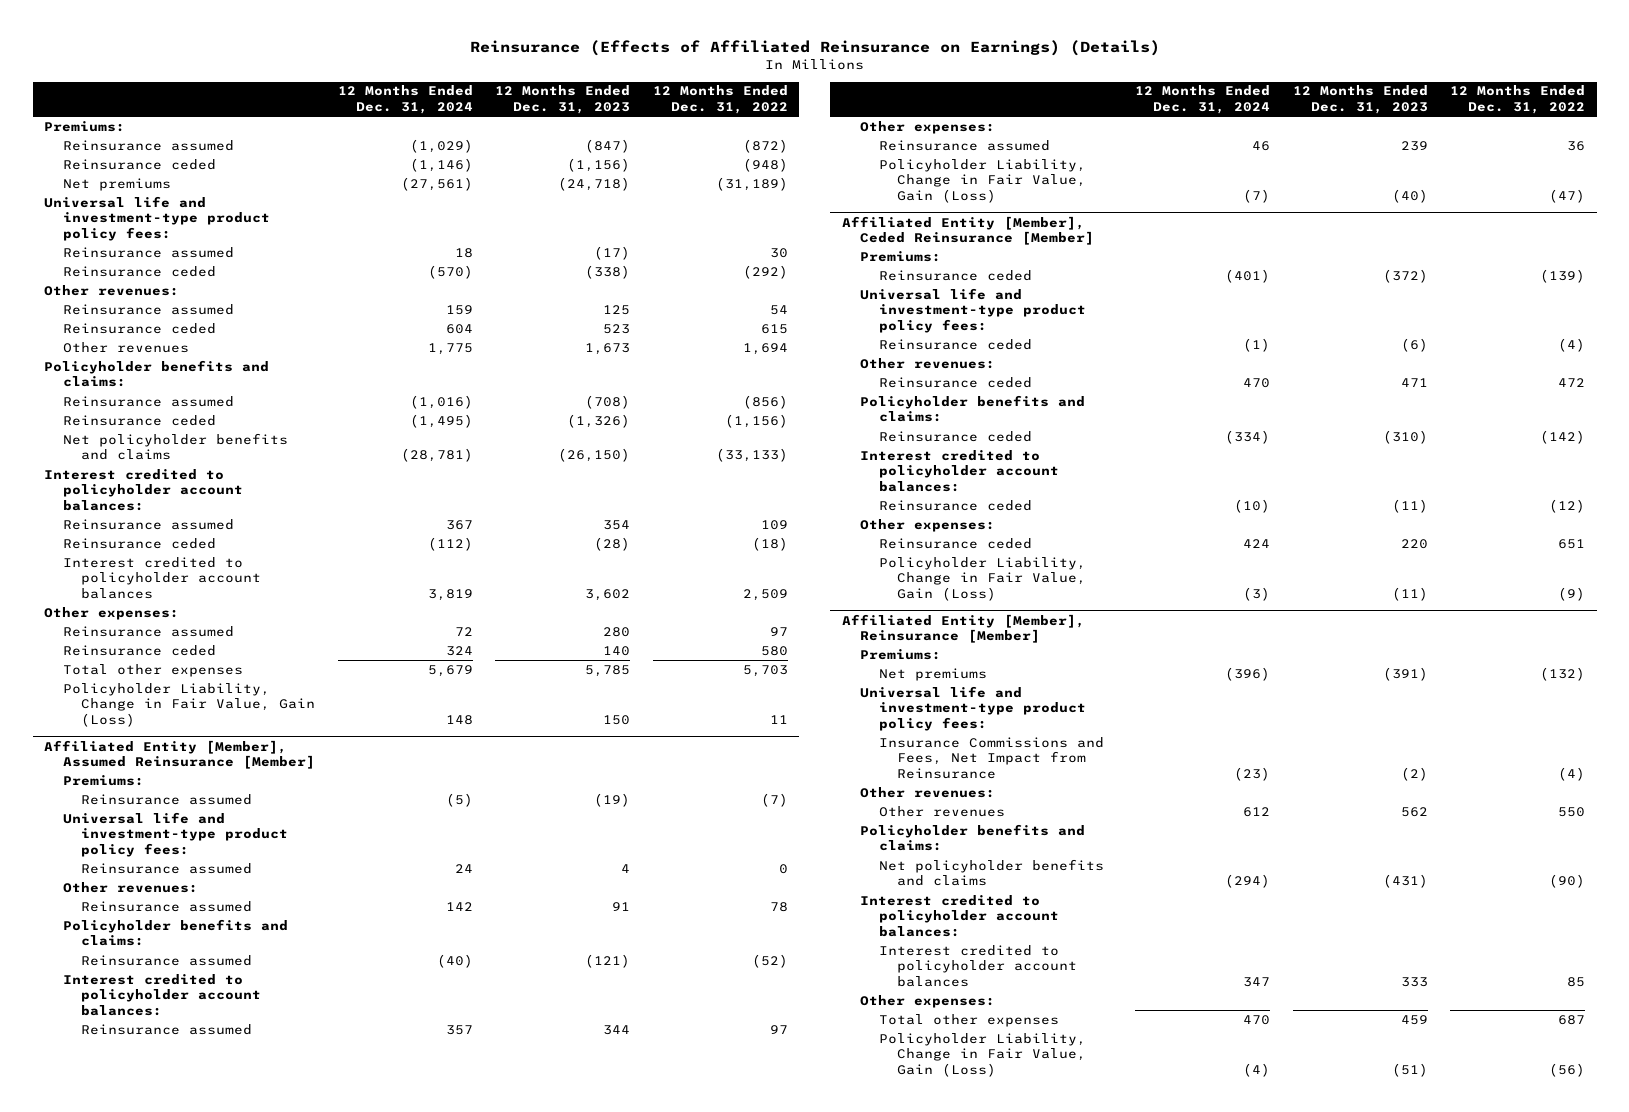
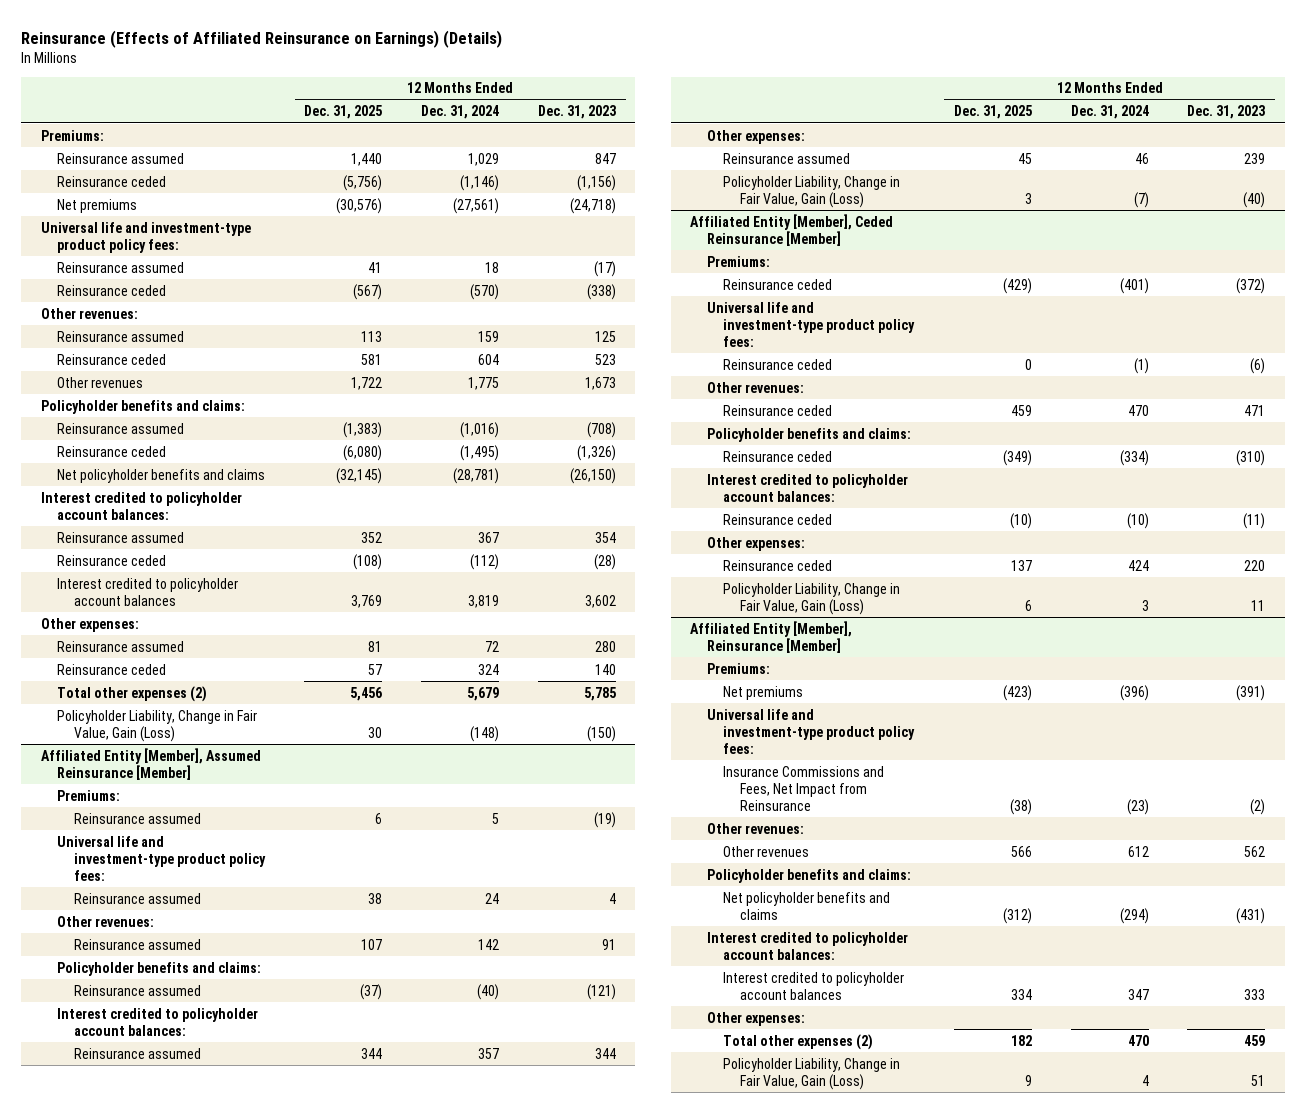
[652,85,788,114] 12 Months Ended Dec. 31, 2022 -> none
none -> [304,105,383,120] Dec. 31, 2025
[409,138,473,153] (1,029) -> [468,152,500,166] 1,029
[585,138,631,153] (847) -> [594,152,616,164] 847
[62,663,243,677] Total other expenses -> [57,685,208,702] Total other expenses (2)
[445,714,473,725] 148 -> [470,725,500,742] (148)
[603,714,631,725] 150 -> [586,725,616,742] (150)
[445,792,473,807] (5) -> [492,812,500,824] 5
[1243,586,1271,601] (3) -> [1141,599,1149,611] 3
[1391,586,1428,601] (11) -> [1251,599,1266,611] 11
[878,1013,1059,1027] Total other expenses -> [723,1033,874,1050] Total other expenses (2)
[1243,1062,1271,1077] (4) -> [1141,1074,1149,1086] 4
[1391,1062,1428,1077] (51) -> [1251,1074,1266,1086] 51

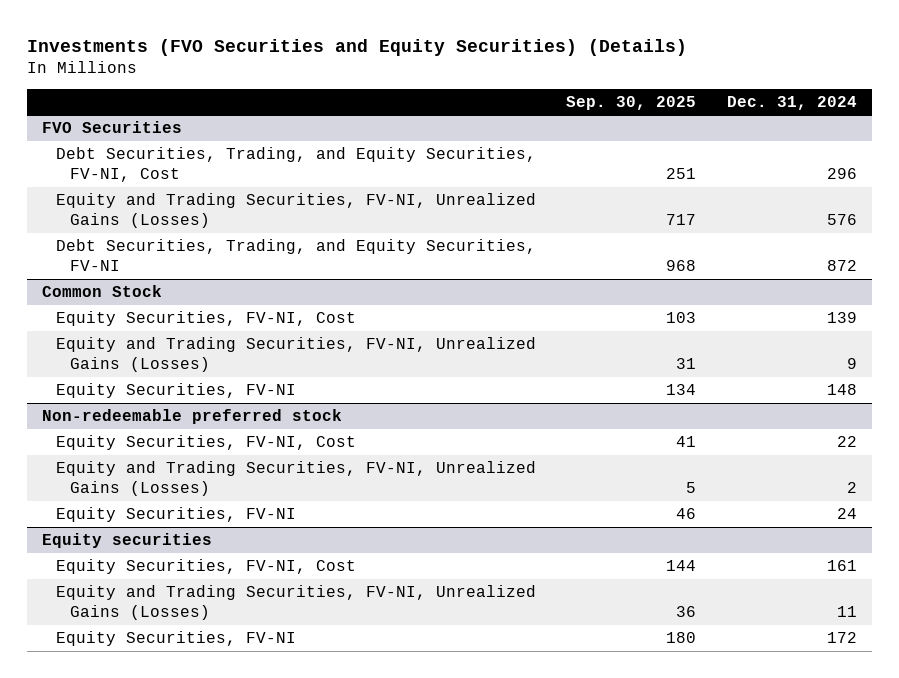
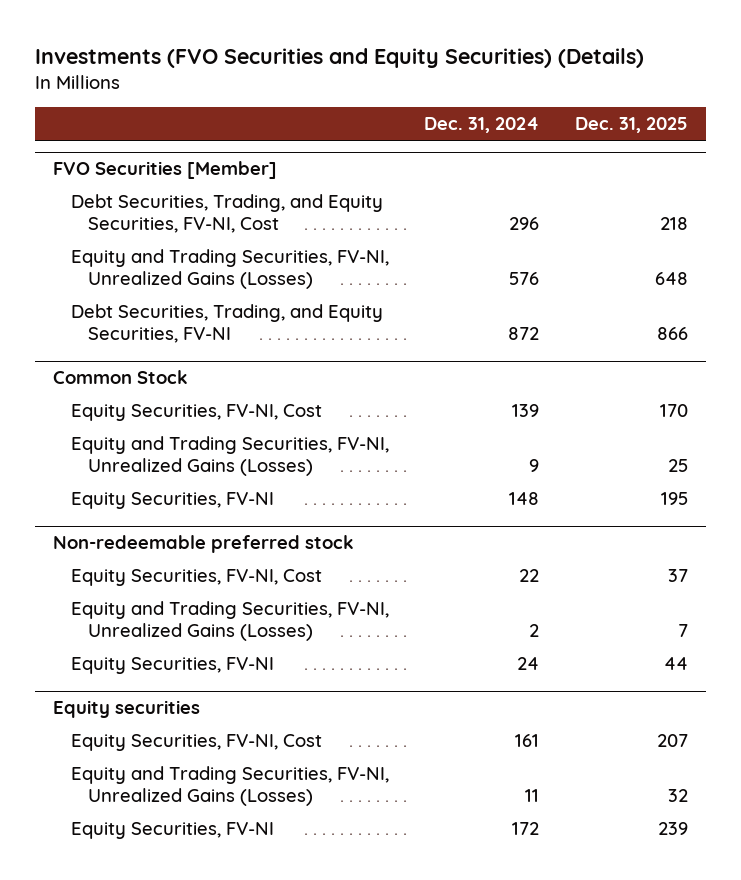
[566,95,697,110] Sep. 30, 2025 -> none
none -> [575,117,689,134] Dec. 31, 2025
[42,121,183,134] FVO Securities -> [52,161,277,180] FVO Securities [Member]

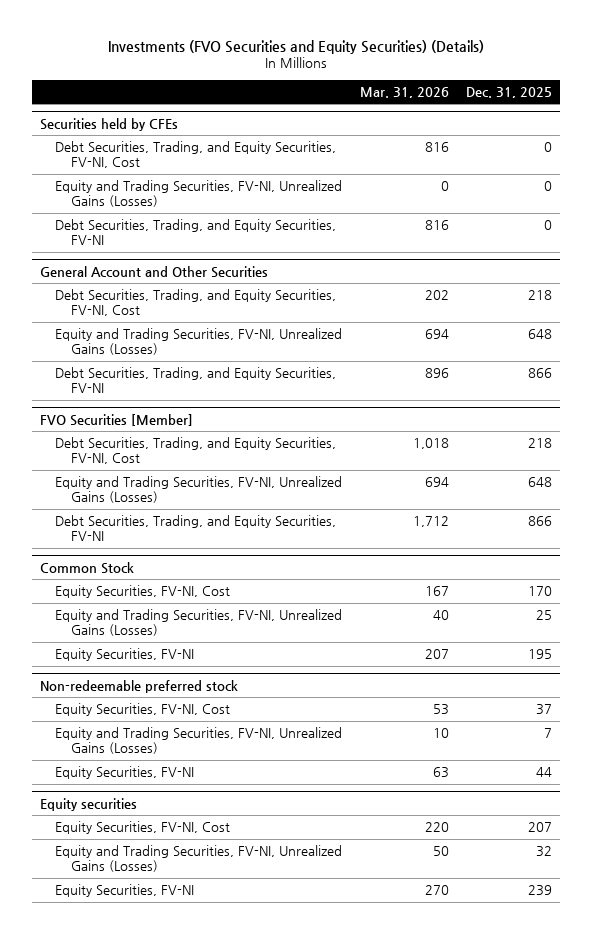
[424,117,540,134] Dec. 31, 2024 -> none
none -> [359,86,449,98] Mar. 31, 2026
none -> [40,117,179,131] Securities held by CFEs
none -> [55,141,337,169] Debt Securities, Trading, and Equity Securities, FV-NI, Cost
none -> [55,180,343,208] Equity and Trading Securities, FV-NI, Unrealized Gains (Losses)
none -> [55,219,337,246] Debt Securities, Trading, and Equity Securities, FV-NI
none -> [40,265,269,278] General Account and Other Securities
none -> [55,289,337,317] Debt Securities, Trading, and Equity Securities, FV-NI, Cost
none -> [55,328,343,356] Equity and Trading Securities, FV-NI, Unrealized Gains (Losses)
none -> [55,367,337,394] Debt Securities, Trading, and Equity Securities, FV-NI

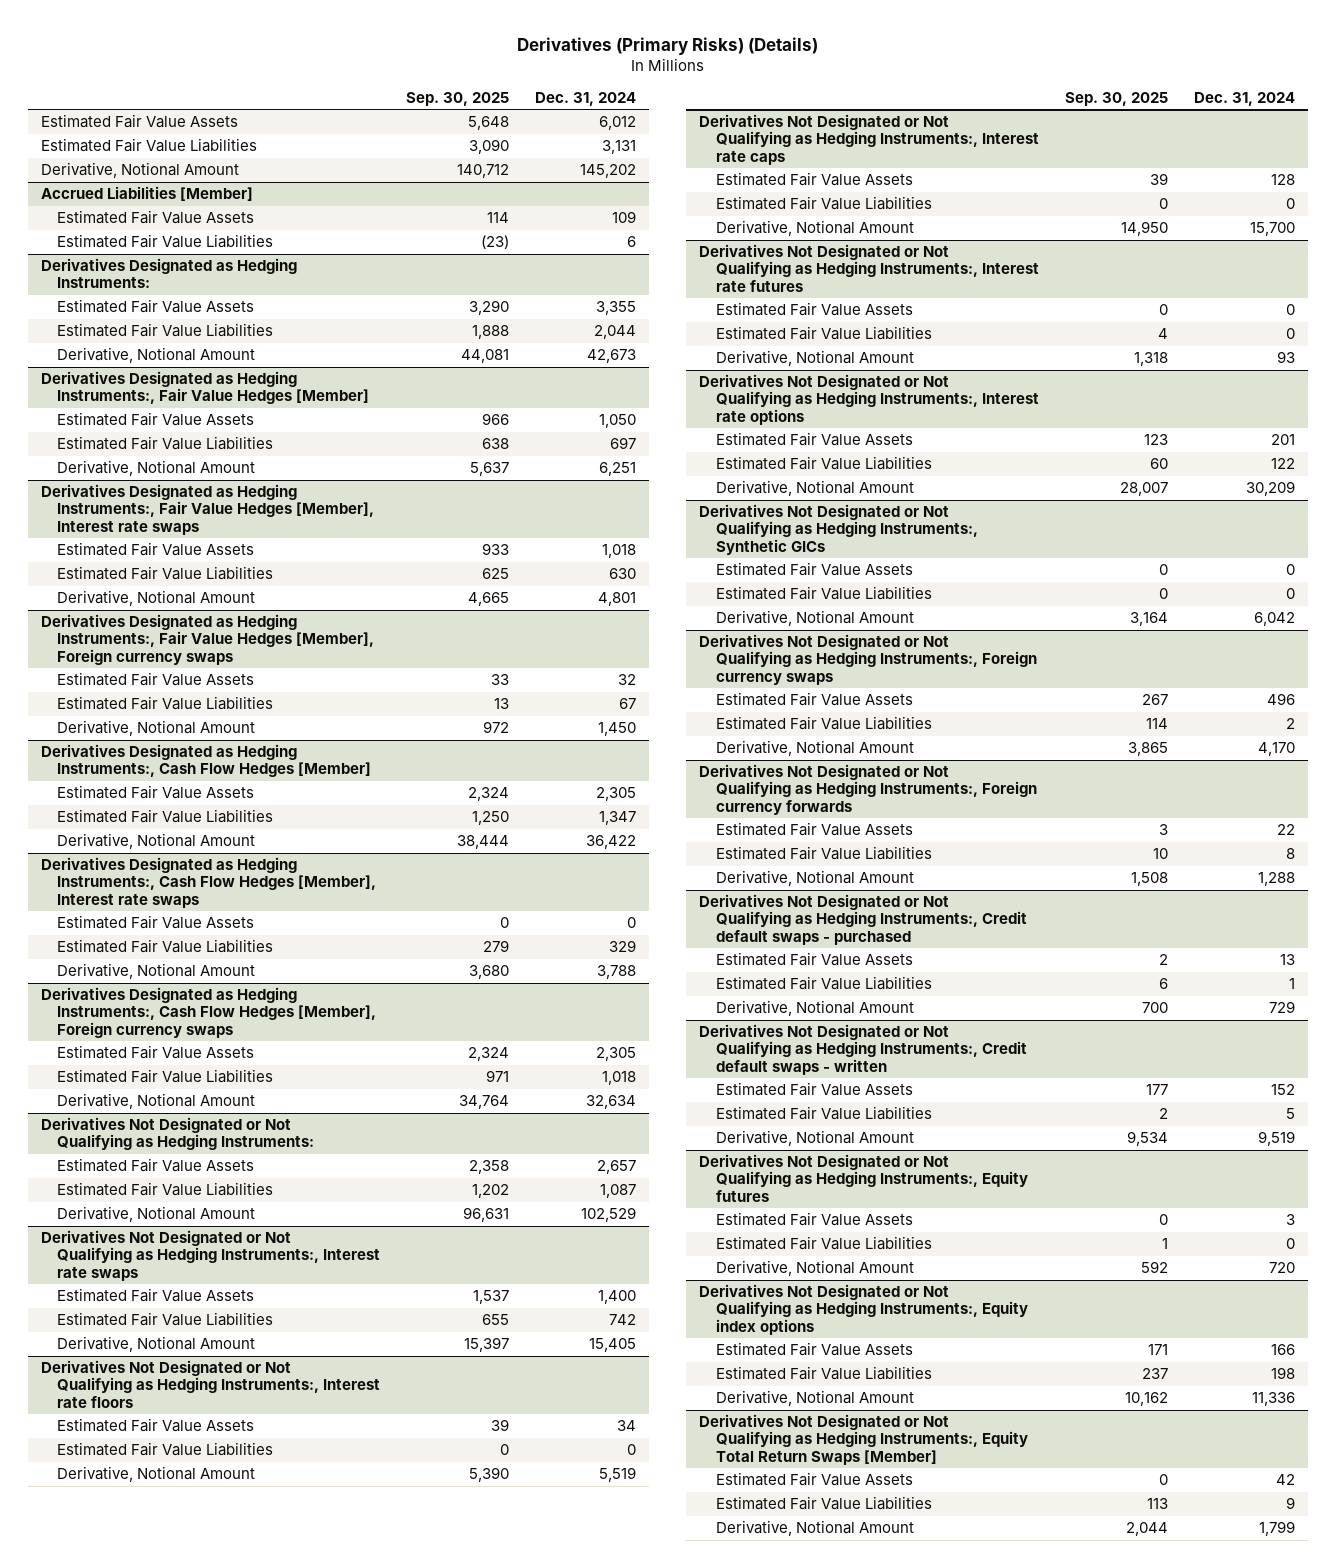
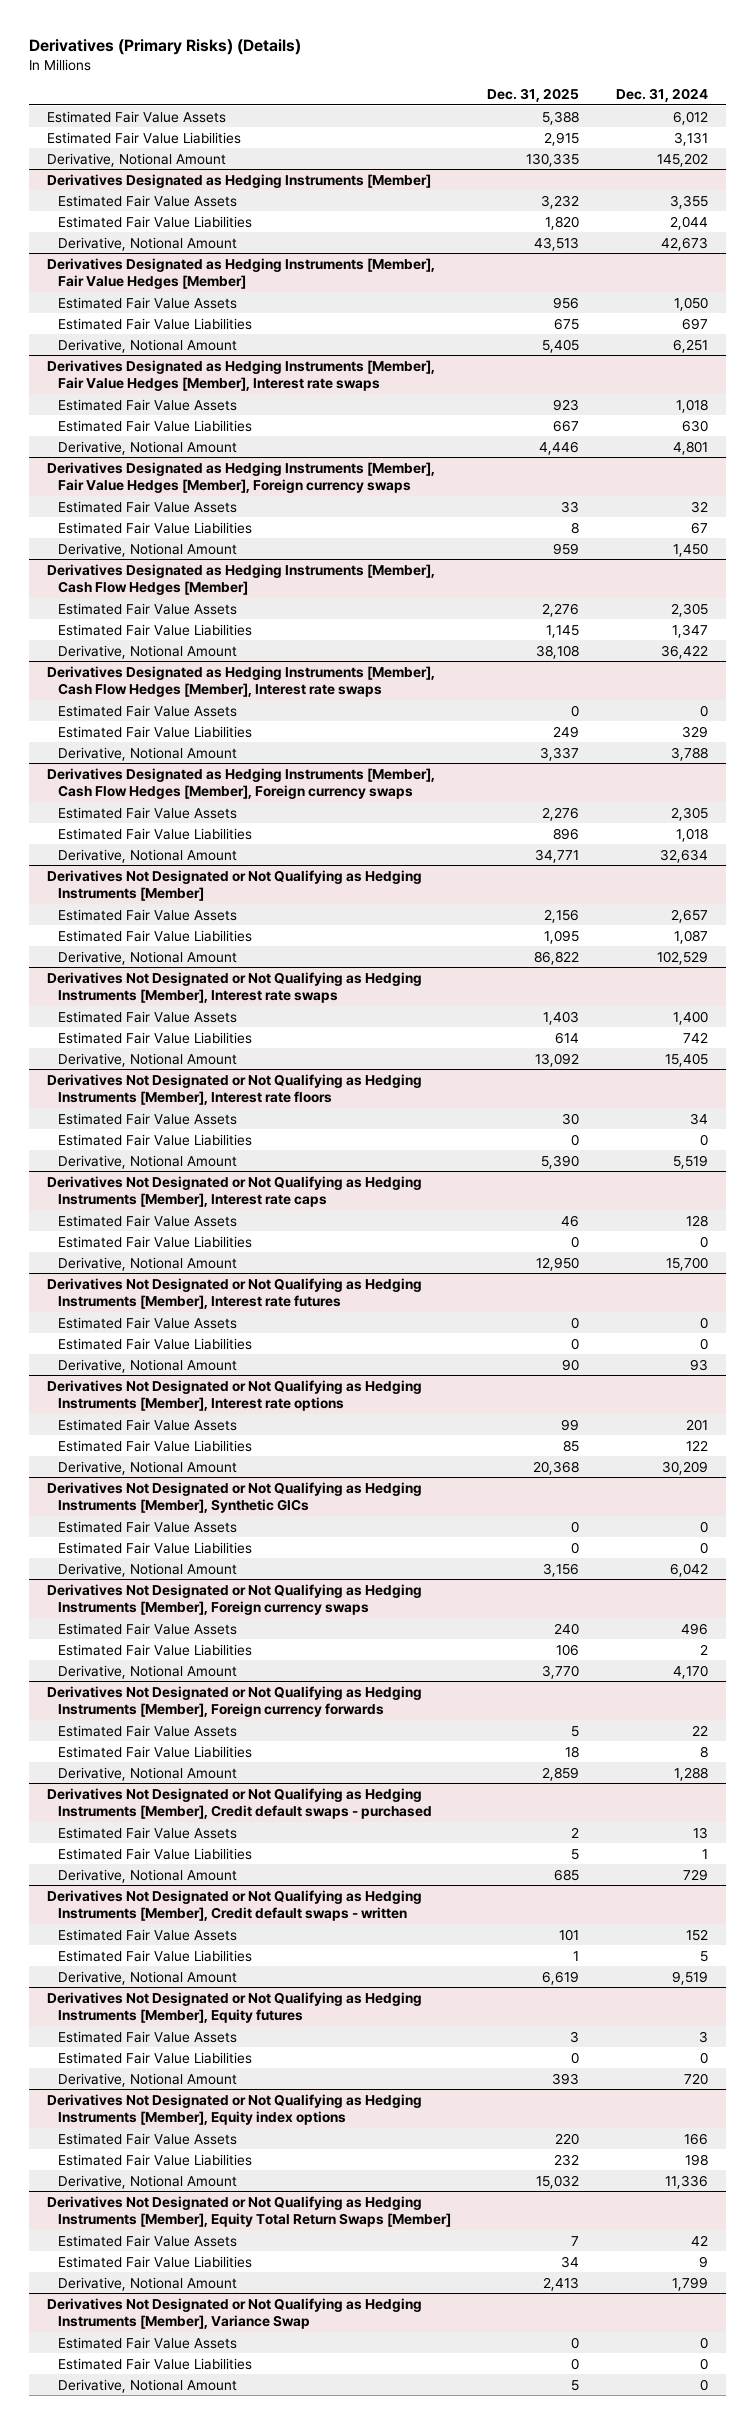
[406,91,510,106] Sep. 30, 2025 -> none
none -> [487,88,580,103] Dec. 31, 2025
[40,186,253,202] Accrued Liabilities [Member] -> none
[57,210,255,225] Estimated Fair Value Assets -> none
[57,234,274,249] Estimated Fair Value Liabilities -> none
[40,258,297,289] Derivatives Designated as Hedging Instruments: -> [47,173,432,188] Derivatives Designated as Hedging Instruments [Member]
[40,371,370,405] Derivatives Designated as Hedging Instruments:, Fair Value Hedges [Member] -> [47,257,436,289] Derivatives Designated as Hedging Instruments [Member], Fair Value Hedges [Member]
[40,484,375,535] Derivatives Designated as Hedging Instruments:, Fair Value Hedges [Member], Interest rate swaps -> [47,359,436,391] Derivatives Designated as Hedging Instruments [Member], Fair Value Hedges [Member], Interest rate swaps
[40,614,375,665] Derivatives Designated as Hedging Instruments:, Fair Value Hedges [Member], Foreign currency swaps -> [47,461,436,493] Derivatives Designated as Hedging Instruments [Member], Fair Value Hedges [Member], Foreign currency swaps
[40,744,372,778] Derivatives Designated as Hedging Instruments:, Cash Flow Hedges [Member] -> [47,563,436,595] Derivatives Designated as Hedging Instruments [Member], Cash Flow Hedges [Member]
[40,857,377,908] Derivatives Designated as Hedging Instruments:, Cash Flow Hedges [Member], Interest rate swaps -> [47,665,436,697] Derivatives Designated as Hedging Instruments [Member], Cash Flow Hedges [Member], Interest rate swaps
[40,987,377,1038] Derivatives Designated as Hedging Instruments:, Cash Flow Hedges [Member], Foreign currency swaps -> [47,767,436,799] Derivatives Designated as Hedging Instruments [Member], Cash Flow Hedges [Member], Foreign currency swaps
[40,1117,315,1151] Derivatives Not Designated or Not Qualifying as Hedging Instruments: -> [47,869,423,901] Derivatives Not Designated or Not Qualifying as Hedging Instruments [Member]
[40,1230,381,1281] Derivatives Not Designated or Not Qualifying as Hedging Instruments:, Interest rate swaps -> [47,971,423,1003] Derivatives Not Designated or Not Qualifying as Hedging Instruments [Member], Interest rate swaps
[40,1360,381,1408] Derivatives Not Designated or Not Qualifying as Hedging Instruments:, Interest rate floors -> [47,1073,423,1105] Derivatives Not Designated or Not Qualifying as Hedging Instruments [Member], Interest rate floors
[699,114,1039,165] Derivatives Not Designated or Not Qualifying as Hedging Instruments:, Interest rate caps -> [47,1175,423,1207] Derivatives Not Designated or Not Qualifying as Hedging Instruments [Member], Interest rate caps
[699,244,1039,292] Derivatives Not Designated or Not Qualifying as Hedging Instruments:, Interest rate futures -> [47,1277,423,1309] Derivatives Not Designated or Not Qualifying as Hedging Instruments [Member], Interest rate futures
[699,374,1039,425] Derivatives Not Designated or Not Qualifying as Hedging Instruments:, Interest rate options -> [47,1379,423,1411] Derivatives Not Designated or Not Qualifying as Hedging Instruments [Member], Interest rate options
[699,504,978,555] Derivatives Not Designated or Not Qualifying as Hedging Instruments:, Synthetic GICs -> [47,1481,423,1513] Derivatives Not Designated or Not Qualifying as Hedging Instruments [Member], Synthetic GICs
[699,634,1037,685] Derivatives Not Designated or Not Qualifying as Hedging Instruments:, Foreign currency swaps -> [47,1583,423,1615] Derivatives Not Designated or Not Qualifying as Hedging Instruments [Member], Foreign currency swaps
[699,764,1037,815] Derivatives Not Designated or Not Qualifying as Hedging Instruments:, Foreign currency forwards -> [47,1685,423,1717] Derivatives Not Designated or Not Qualifying as Hedging Instruments [Member], Foreign currency forwards
[699,894,1027,945] Derivatives Not Designated or Not Qualifying as Hedging Instruments:, Credit default swaps - purchased -> [47,1787,433,1819] Derivatives Not Designated or Not Qualifying as Hedging Instruments [Member], Credit default swaps - purchased
[699,1024,1027,1075] Derivatives Not Designated or Not Qualifying as Hedging Instruments:, Credit default swaps - written -> [47,1889,423,1921] Derivatives Not Designated or Not Qualifying as Hedging Instruments [Member], Credit default swaps - written
[699,1154,1028,1202] Derivatives Not Designated or Not Qualifying as Hedging Instruments:, Equity futures -> [47,1991,423,2023] Derivatives Not Designated or Not Qualifying as Hedging Instruments [Member], Equity futures
[699,1284,1028,1335] Derivatives Not Designated or Not Qualifying as Hedging Instruments:, Equity index options -> [47,2093,423,2125] Derivatives Not Designated or Not Qualifying as Hedging Instruments [Member], Equity index options
[699,1414,1028,1465] Derivatives Not Designated or Not Qualifying as Hedging Instruments:, Equity Total Return Swaps [Member] -> [47,2195,452,2227] Derivatives Not Designated or Not Qualifying as Hedging Instruments [Member], Equity Total Return Swaps [Member]
none -> [47,2297,423,2329] Derivatives Not Designated or Not Qualifying as Hedging Instruments [Member], Variance Swap
none -> [58,2336,238,2349] Estimated Fair Value Assets
none -> [58,2357,253,2370] Estimated Fair Value Liabilities
none -> [58,2378,238,2393] Derivative, Notional Amount

